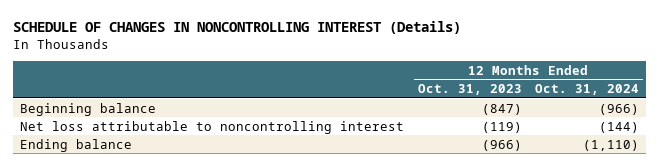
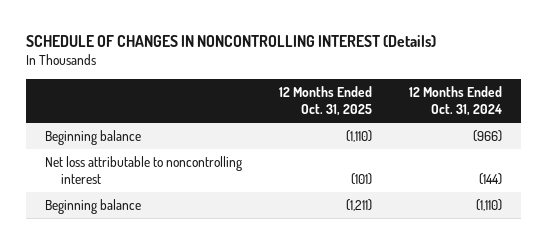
[417,84,522,96] Oct. 31, 2023 -> none
none -> [279,85,373,116] 12 Months Ended Oct. 31, 2025
[20,138,133,152] Ending balance -> [44,199,141,215] Beginning balance

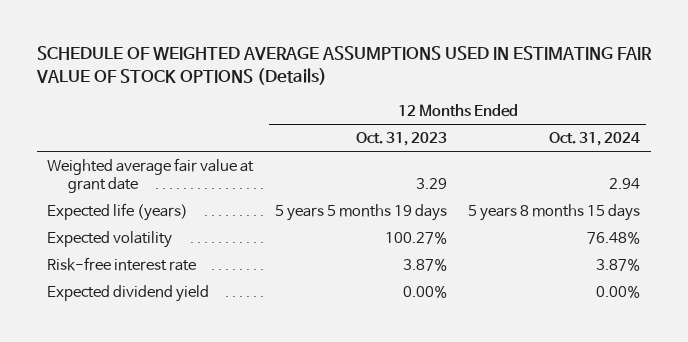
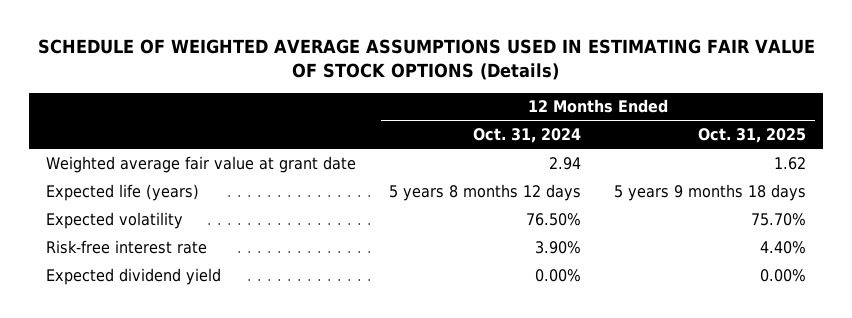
[355,132,447,147] Oct. 31, 2023 -> none
none -> [698,128,807,144] Oct. 31, 2025
[468,203,641,221] 5 years 8 months 15 days -> [388,183,581,201] 5 years 8 months 12 days
[587,230,641,244] 76.48% -> [525,212,581,226] 76.50%
[596,257,641,271] 3.87% -> [534,240,581,254] 3.90%

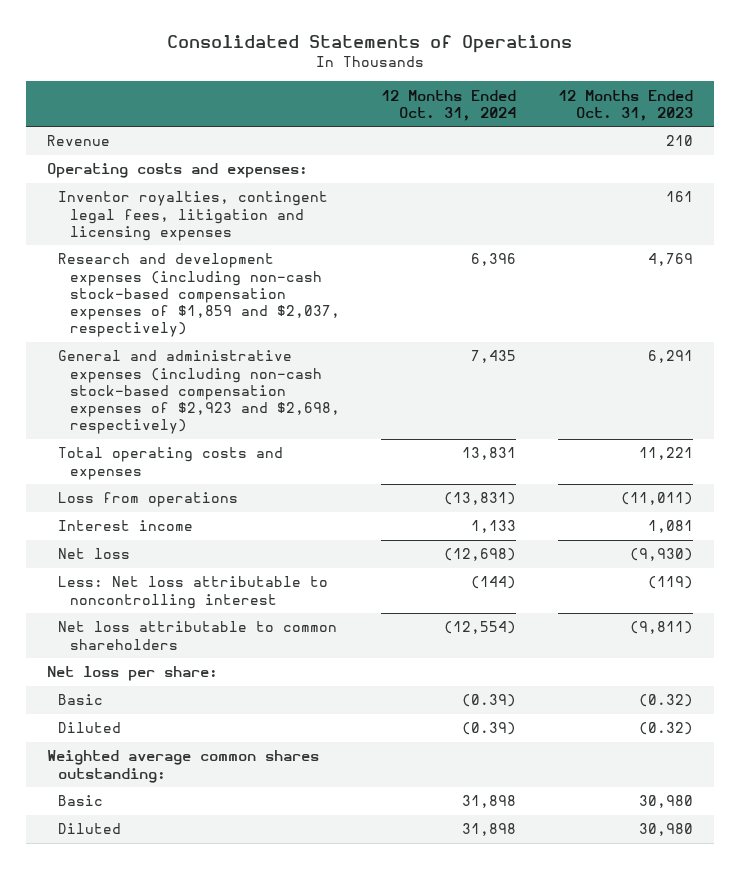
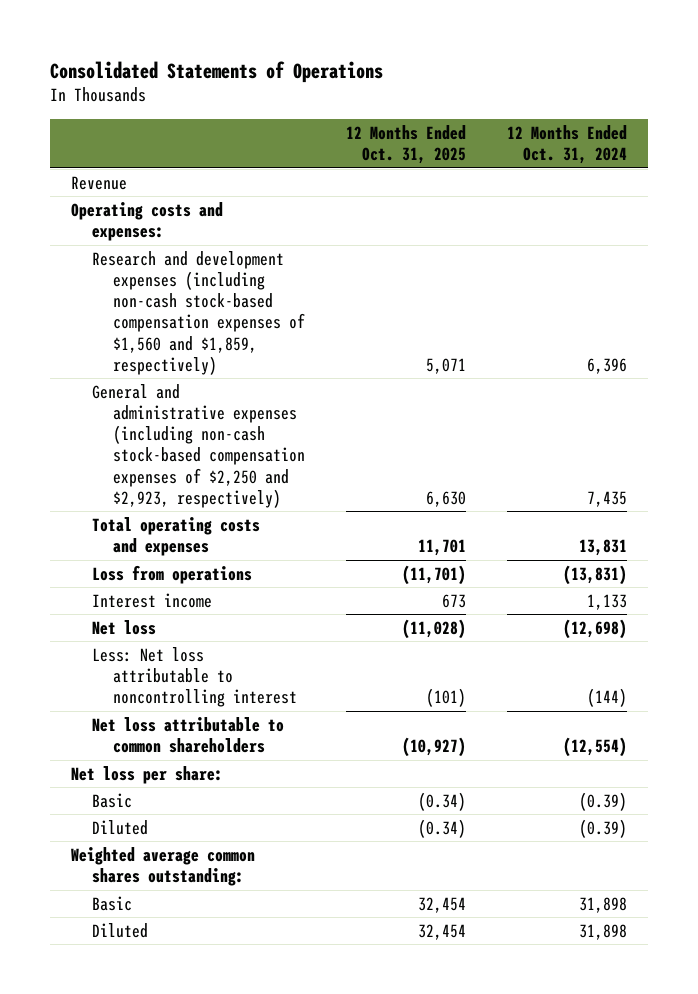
[558,89,694,121] 12 Months Ended Oct. 31, 2023 -> none
none -> [345,124,466,165] 12 Months Ended Oct. 31, 2025
[58,191,329,241] Inventor royalties, contingent legal fees, litigation and licensing expenses -> none
[58,253,340,338] Research and development expenses (including non-cash stock-based compensation expenses of $1,859 and $2,037, respectively) -> [91,250,305,375] Research and development expenses (including non-cash stock-based compensation expenses of $1,560 and $1,859, respectively)
[58,350,340,435] General and administrative expenses (including non-cash stock-based compensation expenses of $2,923 and $2,698, respectively) -> [91,383,305,508] General and administrative expenses (including non-cash stock-based compensation expenses of $2,250 and $2,923, respectively)

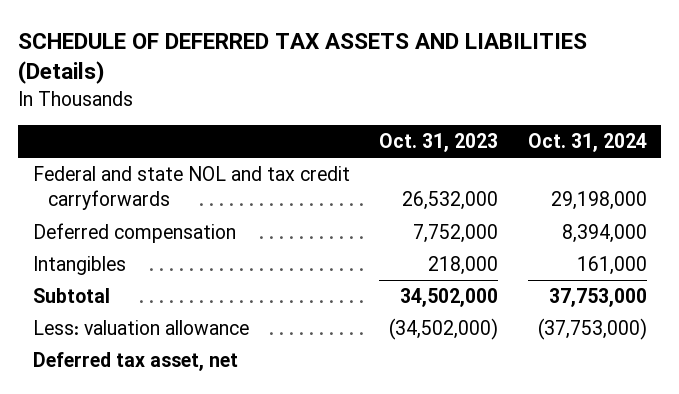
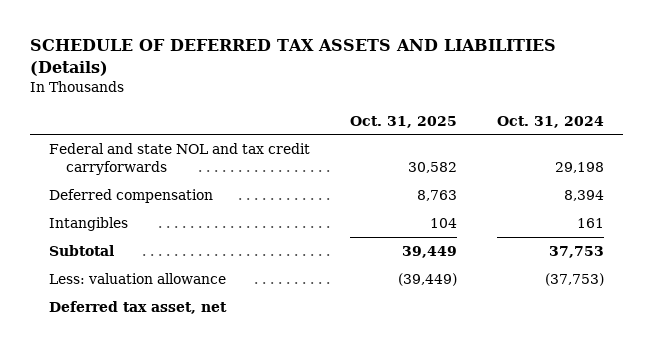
[379,133,499,153] Oct. 31, 2023 -> none
none -> [349,115,457,128] Oct. 31, 2025
[550,191,647,211] 29,198,000 -> [554,162,604,174] 29,198
[561,224,647,244] 8,394,000 -> [563,190,604,202] 8,394
[576,256,647,276] 161,000 -> [576,218,604,229] 161
[548,288,647,308] 37,753,000 -> [548,246,604,259] 37,753
[537,318,647,341] (37,753,000) -> [544,273,604,287] (37,753)

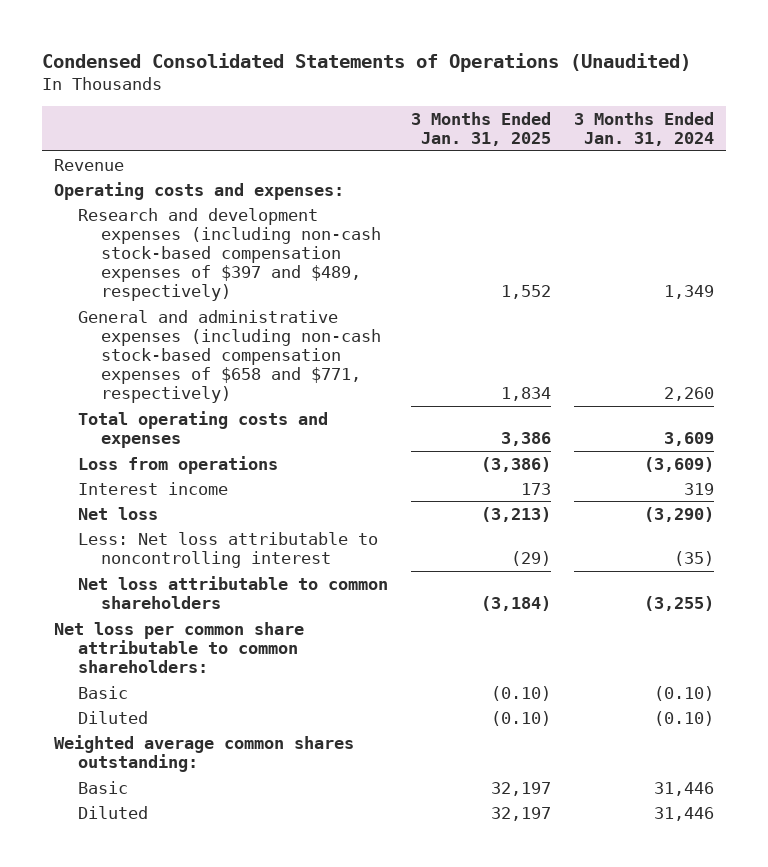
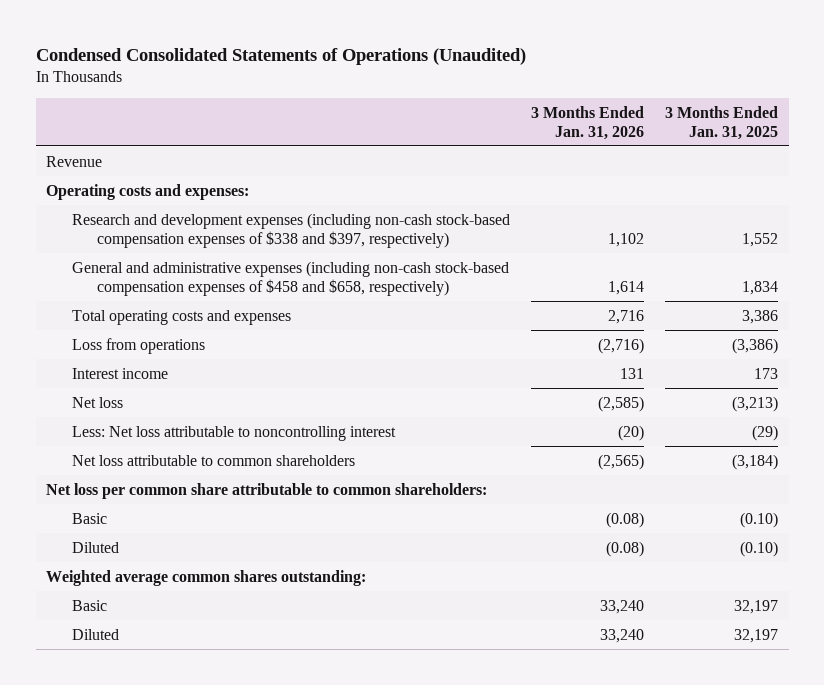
[574,111,715,147] 3 Months Ended Jan. 31, 2024 -> none
none -> [530,105,644,140] 3 Months Ended Jan. 31, 2026
[77,207,382,302] Research and development expenses (including non-cash stock-based compensation expenses of $397 and $489, respectively) -> [71,212,510,248] Research and development expenses (including non-cash stock-based compensation expenses of $338 and $397, respectively)
[77,309,382,404] General and administrative expenses (including non-cash stock-based compensation expenses of $658 and $771, respectively) -> [71,260,509,296] General and administrative expenses (including non-cash stock-based compensation expenses of $458 and $658, respectively)

